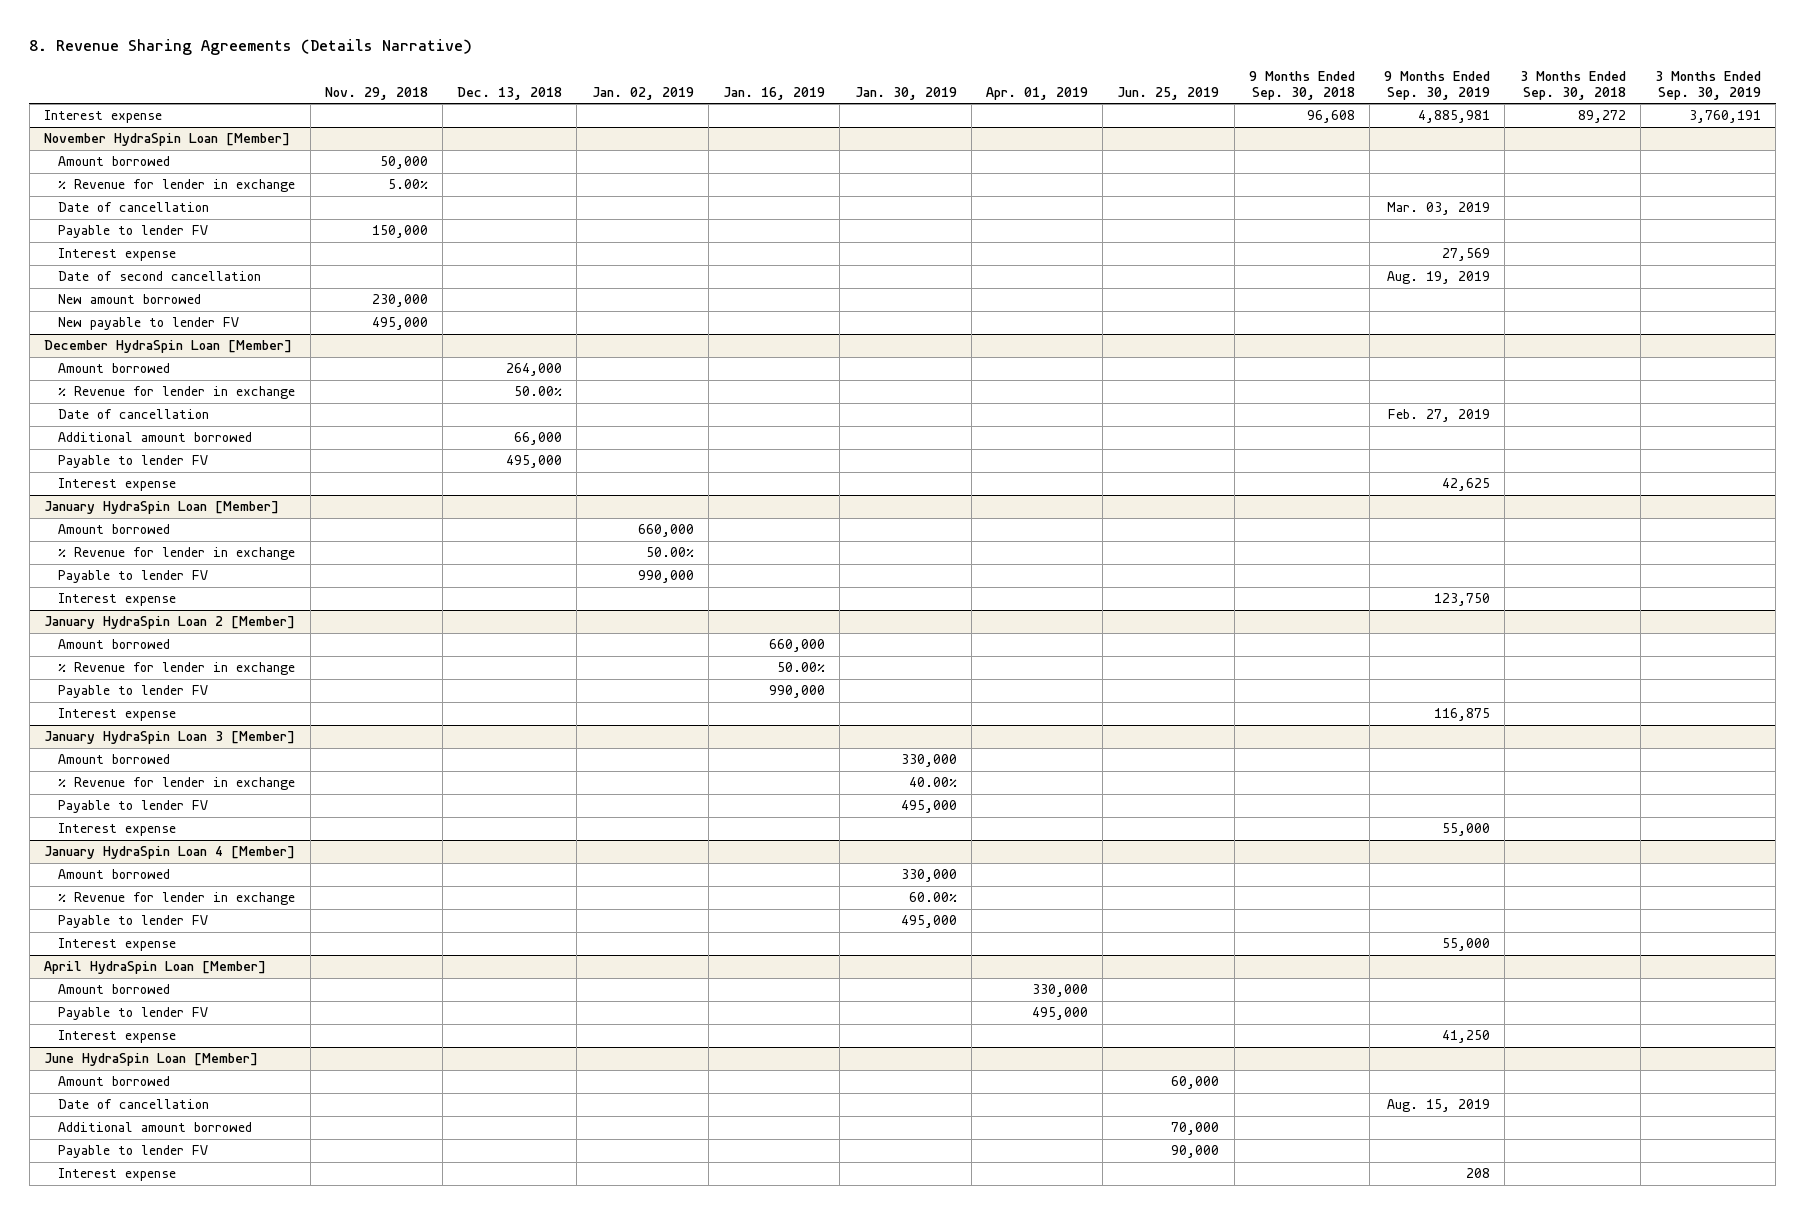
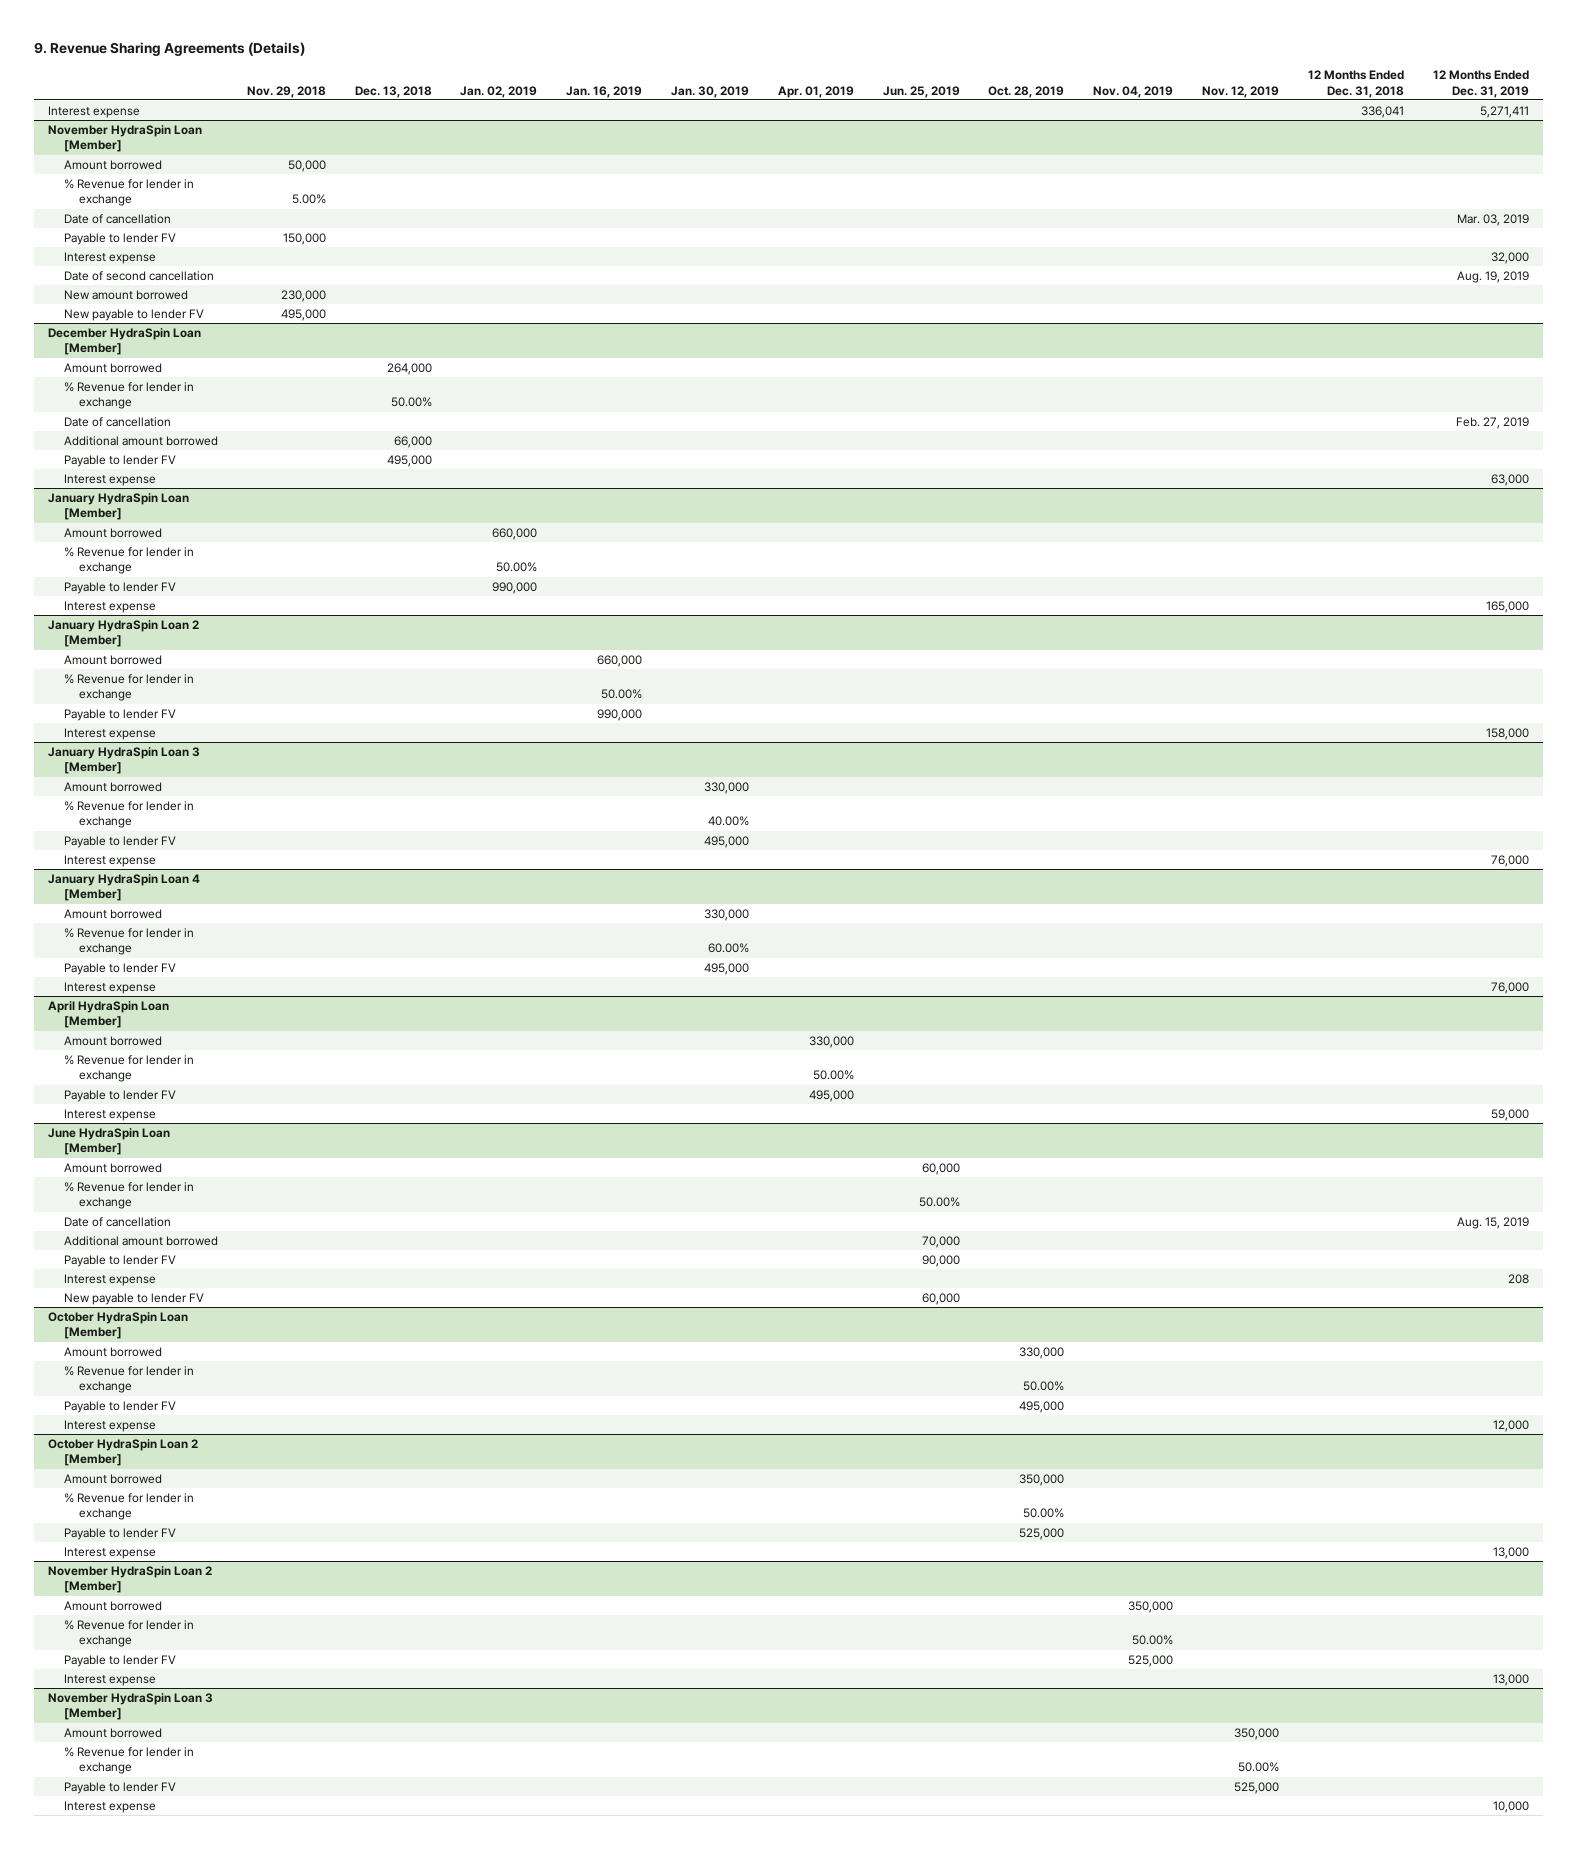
[29,38,473,55] 8. Revenue Sharing Agreements (Details Narrative) -> [34,41,306,56] 9. Revenue Sharing Agreements (Details)
[1248,70,1355,100] 9 Months Ended Sep. 30, 2018 -> none
[1384,70,1491,100] 9 Months Ended Sep. 30, 2019 -> none
[1519,70,1626,100] 3 Months Ended Sep. 30, 2018 -> none
[1655,70,1762,100] 3 Months Ended Sep. 30, 2019 -> none
none -> [988,85,1065,98] Oct. 28, 2019
none -> [1093,85,1174,98] Nov. 04, 2019
none -> [1202,85,1280,98] Nov. 12, 2019
none -> [1307,70,1404,98] 12 Months Ended Dec. 31, 2018
none -> [1432,70,1529,98] 12 Months Ended Dec. 31, 2019
none -> [63,1054,194,1083] % Revenue for lender in exchange
none -> [63,1181,194,1210] % Revenue for lender in exchange
none -> [63,1292,204,1305] New payable to lender FV
none -> [48,1311,189,1340] October HydraSpin Loan [Member]
none -> [63,1346,162,1357] Amount borrowed
none -> [63,1365,194,1394] % Revenue for lender in exchange
none -> [63,1400,176,1413] Payable to lender FV
none -> [63,1419,156,1432] Interest expense
none -> [48,1438,199,1467] October HydraSpin Loan 2 [Member]
none -> [63,1473,162,1484] Amount borrowed
none -> [63,1492,194,1521] % Revenue for lender in exchange
none -> [63,1527,176,1540] Payable to lender FV
none -> [63,1546,156,1559] Interest expense
none -> [48,1565,213,1594] November HydraSpin Loan 2 [Member]
none -> [63,1600,162,1611] Amount borrowed
none -> [63,1619,194,1648] % Revenue for lender in exchange
none -> [63,1654,176,1667] Payable to lender FV
none -> [63,1673,156,1686] Interest expense
none -> [48,1692,214,1721] November HydraSpin Loan 3 [Member]
none -> [63,1727,162,1738] Amount borrowed
none -> [63,1746,194,1775] % Revenue for lender in exchange
none -> [63,1781,176,1794] Payable to lender FV
none -> [63,1800,156,1813] Interest expense

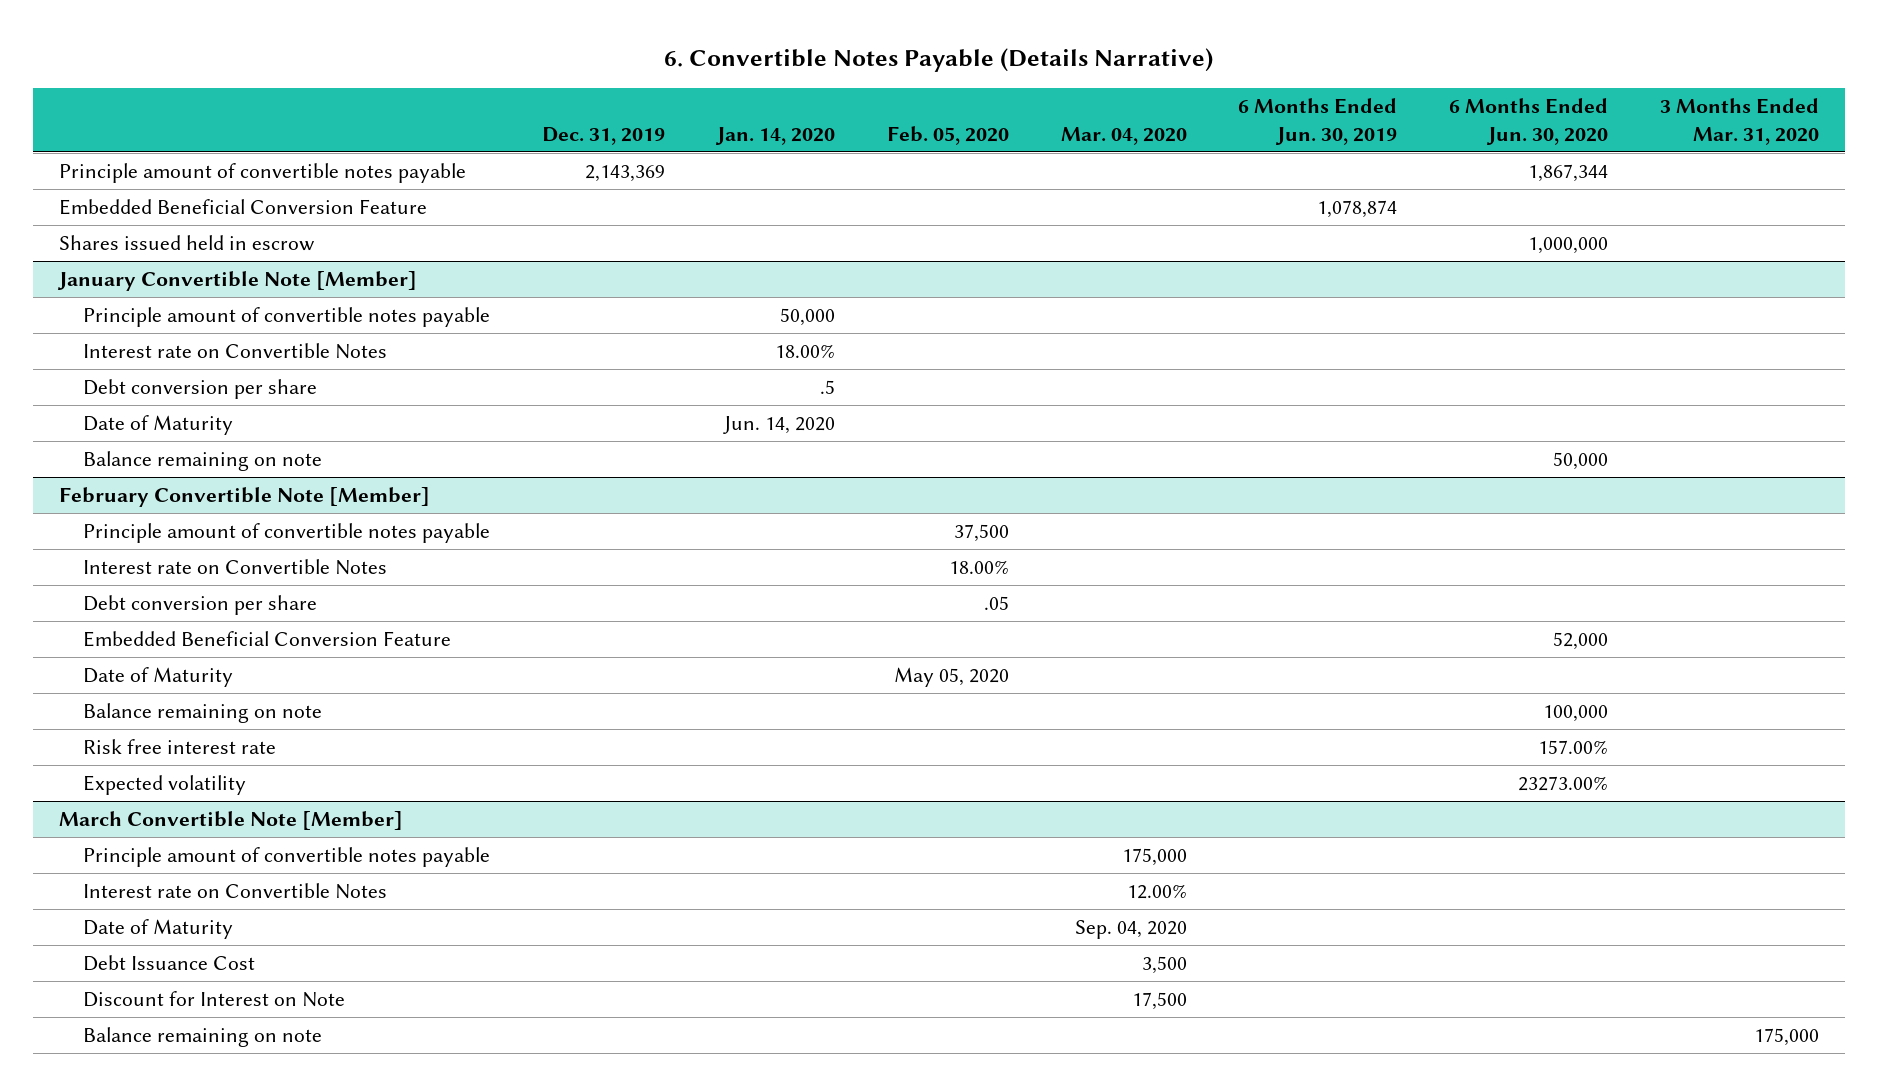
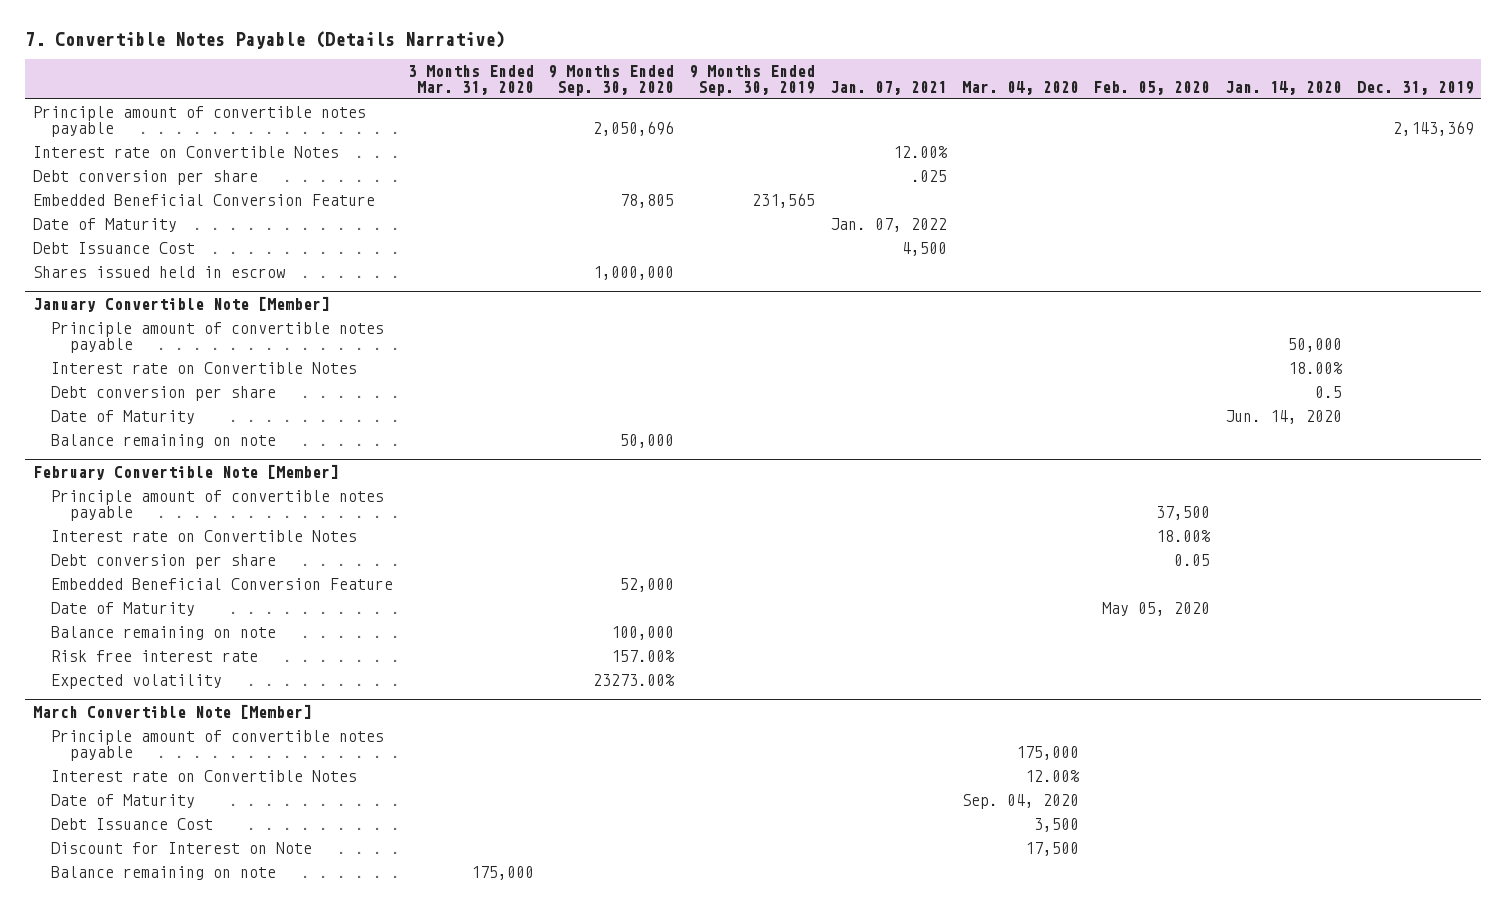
[663,48,1213,73] 6. Convertible Notes Payable (Details Narrative) -> [25,30,506,49] 7. Convertible Notes Payable (Details Narrative)
[1238,98,1398,145] 6 Months Ended Jun. 30, 2019 -> none
[1449,98,1609,145] 6 Months Ended Jun. 30, 2020 -> none
none -> [548,65,675,96] 9 Months Ended Sep. 30, 2020
none -> [689,65,816,96] 9 Months Ended Sep. 30, 2019
none -> [829,80,947,95] Jan. 07, 2021
none -> [32,146,339,159] Interest rate on Convertible Notes
none -> [32,170,258,186] Debt conversion per share
none -> [32,218,177,233] Date of Maturity
none -> [32,242,195,255] Debt Issuance Cost
[819,380,835,395] .5 -> [1314,386,1342,399] 0.5
[983,596,1009,611] .05 -> [1174,554,1211,567] 0.05

